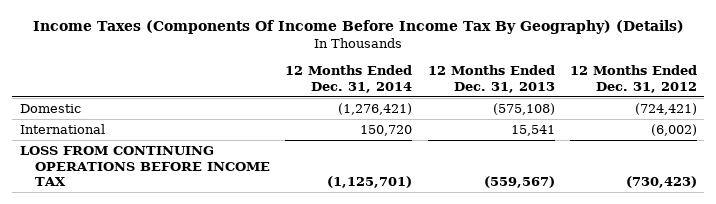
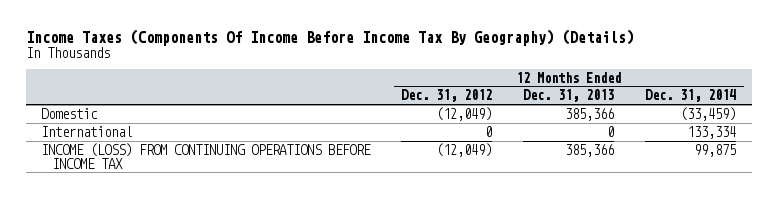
[338,103,413,116] (1,276,421) -> [680,106,737,121] (33,459)
[492,103,555,116] (575,108) -> [565,107,615,121] 385,366
[634,103,697,116] (724,421) -> [436,106,493,121] (12,049)
[360,125,413,137] 150,720 -> [687,125,737,139] 133,334
[510,125,555,137] 15,541 -> [607,125,615,137] 0
[650,124,697,137] (6,002) -> [485,125,493,137] 0
[19,146,271,187] LOSS FROM CONTINUING OPERATIONS BEFORE INCOME TAX -> [41,142,372,169] INCOME (LOSS) FROM CONTINUING OPERATIONS BEFORE INCOME TAX
[327,176,413,189] (1,125,701) -> [694,143,737,157] 99,875
[483,176,555,189] (559,567) -> [565,143,615,157] 385,366
[625,176,697,189] (730,423) -> [436,142,493,157] (12,049)

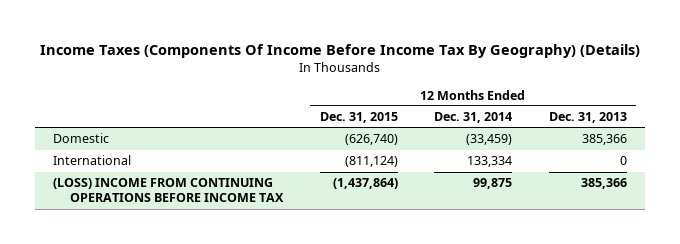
[401,89,493,103] Dec. 31, 2012 -> none
none -> [319,112,398,124] Dec. 31, 2015
[41,142,372,169] INCOME (LOSS) FROM CONTINUING OPERATIONS BEFORE INCOME TAX -> [53,178,284,203] (LOSS) INCOME FROM CONTINUING OPERATIONS BEFORE INCOME TAX

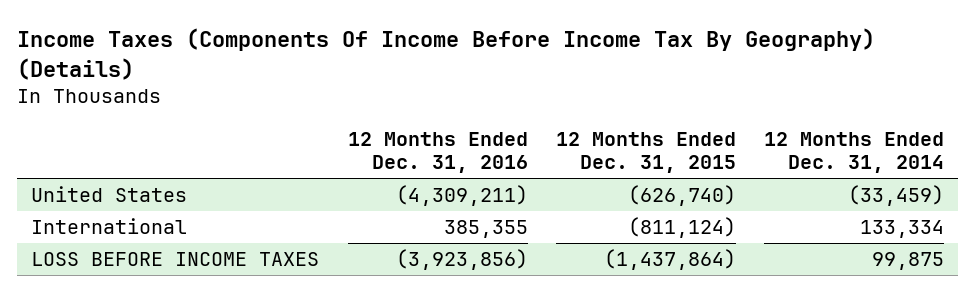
[548,112,627,124] Dec. 31, 2013 -> none
none -> [347,131,528,174] 12 Months Ended Dec. 31, 2016
[53,133,110,144] Domestic -> [31,185,188,202] United States
[53,178,284,203] (LOSS) INCOME FROM CONTINUING OPERATIONS BEFORE INCOME TAX -> [31,251,320,266] LOSS BEFORE INCOME TAXES

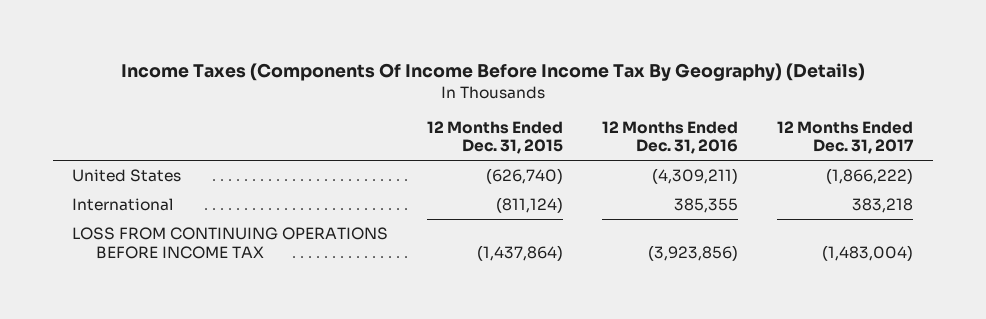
[764,131,945,174] 12 Months Ended Dec. 31, 2014 -> none
none -> [777,120,915,155] 12 Months Ended Dec. 31, 2017
[31,251,320,266] LOSS BEFORE INCOME TAXES -> [72,227,389,259] LOSS FROM CONTINUING OPERATIONS BEFORE INCOME TAX

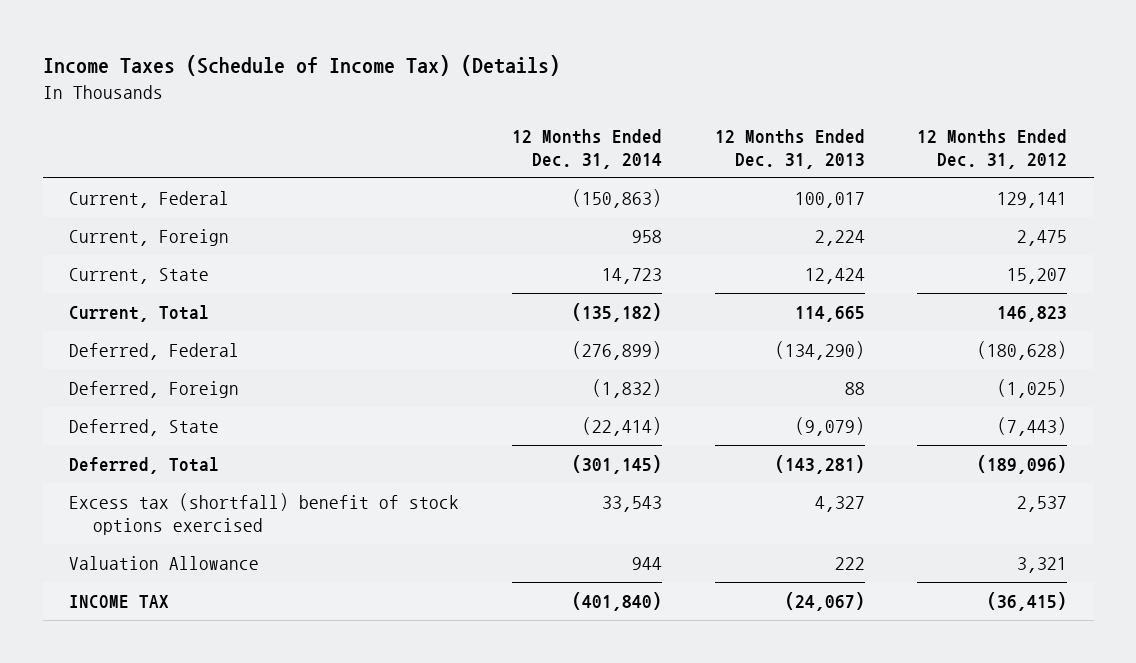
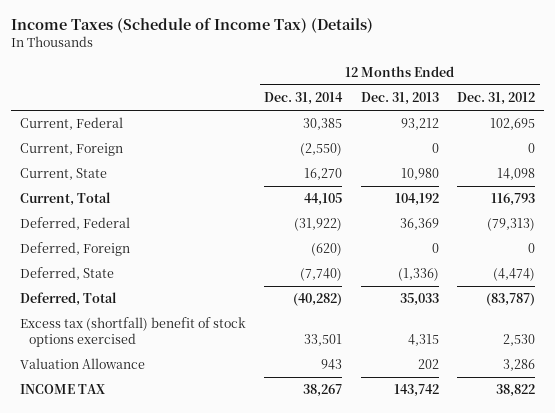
[571,188,662,208] (150,863) -> [303,118,343,131] 30,385
[794,191,865,208] 100,017 -> [400,118,439,131] 93,212
[997,191,1068,208] 129,141 -> [490,118,536,131] 102,695
[631,229,662,243] 958 -> [300,143,343,157] (2,550)
[814,229,865,246] 2,224 -> [431,143,439,154] 0
[1017,229,1068,246] 2,475 -> [528,143,536,154] 0
[601,267,662,284] 14,723 -> [304,168,343,181] 16,270
[804,267,865,284] 12,424 -> [400,168,439,181] 10,980
[1007,267,1068,284] 15,207 -> [497,168,536,181] 14,098
[571,302,662,322] (135,182) -> [304,193,343,207] 44,105
[794,305,865,322] 114,665 -> [394,193,439,207] 104,192
[997,305,1068,322] 146,823 -> [491,193,536,207] 116,793
[571,340,662,360] (276,899) -> [294,218,343,232] (31,922)
[774,340,865,360] (134,290) -> [399,218,439,231] 36,369
[977,340,1068,360] (180,628) -> [487,218,536,232] (79,313)
[591,378,662,398] (1,832) -> [311,243,343,257] (620)
[844,381,865,395] 88 -> [431,243,439,254] 0
[997,378,1068,398] (1,025) -> [528,243,536,254] 0
[581,416,662,436] (22,414) -> [300,268,343,282] (7,740)
[794,416,865,436] (9,079) -> [397,268,439,282] (1,336)
[997,416,1068,436] (7,443) -> [493,268,536,282] (4,474)
[571,454,662,474] (301,145) -> [293,293,343,307] (40,282)
[774,454,865,474] (143,281) -> [399,293,439,307] 35,033
[977,454,1068,474] (189,096) -> [486,293,536,307] (83,787)
[601,495,662,512] 33,543 -> [304,333,343,346] 33,501
[814,495,865,512] 4,327 -> [407,333,439,346] 4,315
[1017,495,1068,512] 2,537 -> [503,333,536,346] 2,530
[631,556,662,570] 944 -> [321,359,343,371] 943
[834,556,865,570] 222 -> [417,359,439,370] 202
[1017,556,1068,573] 3,321 -> [503,359,536,372] 3,286
[571,591,662,611] (401,840) -> [303,384,343,398] 38,267
[784,591,865,611] (24,067) -> [393,384,439,398] 143,742
[987,591,1068,611] (36,415) -> [496,384,536,398] 38,822

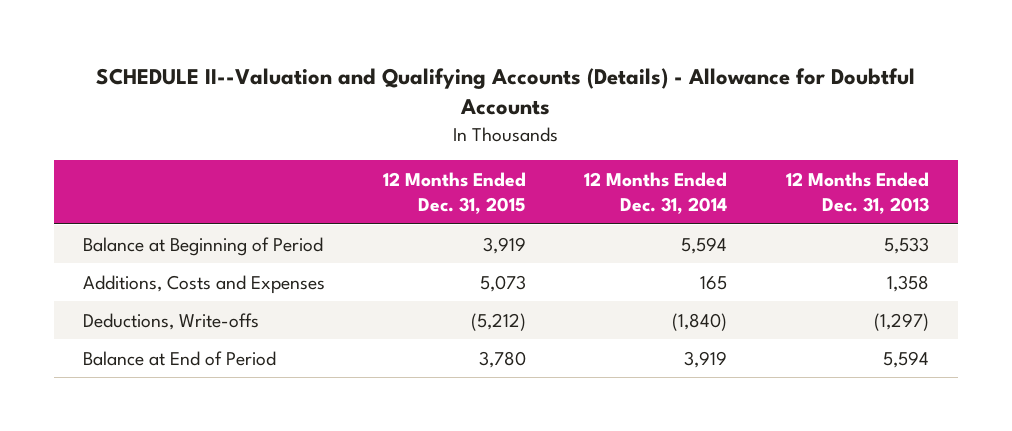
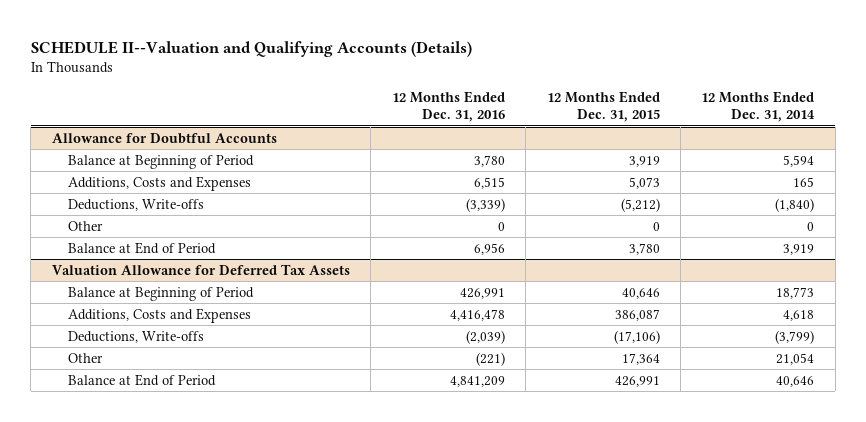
[95,67,915,116] SCHEDULE II--Valuation and Qualifying Accounts (Details) - Allowance for Doubtful Accounts -> [30,40,472,57] SCHEDULE II--Valuation and Qualifying Accounts (Details)
[785,172,929,214] 12 Months Ended Dec. 31, 2013 -> none
none -> [391,90,505,123] 12 Months Ended Dec. 31, 2016
none -> [51,132,277,144] Allowance for Doubtful Accounts
none -> [68,220,104,231] Other
none -> [51,263,350,275] Valuation Allowance for Deferred Tax Assets
none -> [68,286,255,301] Balance at Beginning of Period
none -> [68,307,252,323] Additions, Costs and Expenses
none -> [68,330,205,343] Deductions, Write-offs
none -> [68,352,104,363] Other
none -> [68,373,217,386] Balance at End of Period

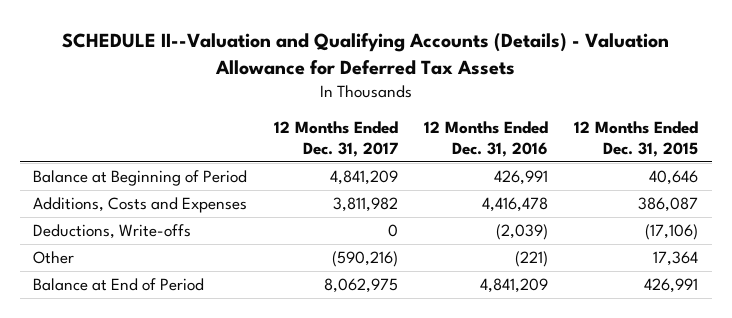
[30,40,472,57] SCHEDULE II--Valuation and Qualifying Accounts (Details) -> [61,33,669,75] SCHEDULE II--Valuation and Qualifying Accounts (Details) - Valuation Allowance for Deferred Tax Assets
[701,90,816,123] 12 Months Ended Dec. 31, 2014 -> none
none -> [273,121,398,158] 12 Months Ended Dec. 31, 2017
[51,132,277,144] Allowance for Doubtful Accounts -> none
[68,154,255,169] Balance at Beginning of Period -> none
[68,175,252,191] Additions, Costs and Expenses -> none
[68,198,205,211] Deductions, Write-offs -> none
[68,220,104,231] Other -> none
[68,241,217,254] Balance at End of Period -> none
[51,263,350,275] Valuation Allowance for Deferred Tax Assets -> none

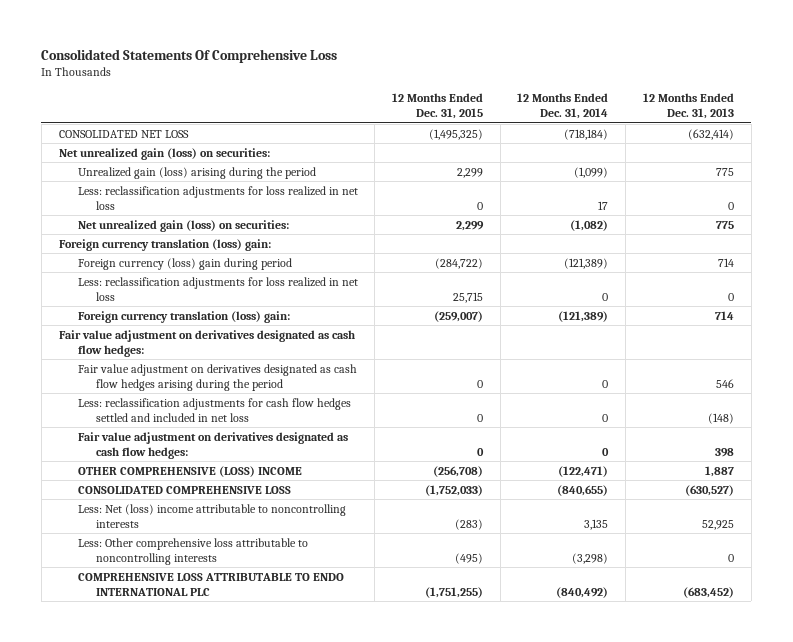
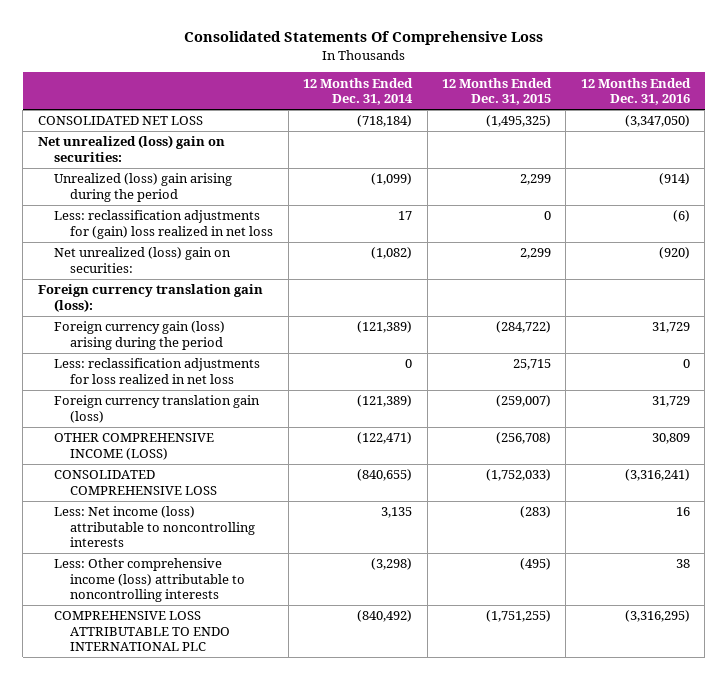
[642,92,734,120] 12 Months Ended Dec. 31, 2013 -> none
none -> [580,77,691,106] 12 Months Ended Dec. 31, 2016
[58,147,270,160] Net unrealized gain (loss) on securities: -> [37,135,225,162] Net unrealized (loss) gain on securities:
[77,166,316,179] Unrealized gain (loss) arising during the period -> [53,173,232,202] Unrealized (loss) gain arising during the period
[77,185,358,210] Less: reclassification adjustments for loss realized in net loss -> [53,210,274,239] Less: reclassification adjustments for (gain) loss realized in net loss
[77,219,289,232] Net unrealized gain (loss) on securities: -> [53,247,231,273] Net unrealized (loss) gain on securities:
[58,238,271,251] Foreign currency translation (loss) gain: -> [37,284,263,312] Foreign currency translation gain (loss):
[77,257,292,270] Foreign currency (loss) gain during period -> [53,321,225,350] Foreign currency gain (loss) arising during the period
[58,329,355,357] Fair value adjustment on derivatives designated as cash flow hedges: -> none
[77,363,357,391] Fair value adjustment on derivatives designated as cash flow hedges arising during the period -> none
[77,397,351,422] Less: reclassification adjustments for cash flow hedges settled and included in net loss -> none
[77,431,348,459] Fair value adjustment on derivatives designated as cash flow hedges: -> none
[77,310,290,323] Foreign currency translation (loss) gain: -> [53,395,260,423] Foreign currency translation gain (loss)
[77,465,302,477] OTHER COMPREHENSIVE (LOSS) INCOME -> [53,433,214,460] OTHER COMPREHENSIVE INCOME (LOSS)
[77,503,346,528] Less: Net (loss) income attributable to noncontrolling interests -> [53,506,256,548] Less: Net income (loss) attributable to noncontrolling interests
[77,537,308,565] Less: Other comprehensive loss attributable to noncontrolling interests -> [53,558,246,603] Less: Other comprehensive income (loss) attributable to noncontrolling interests

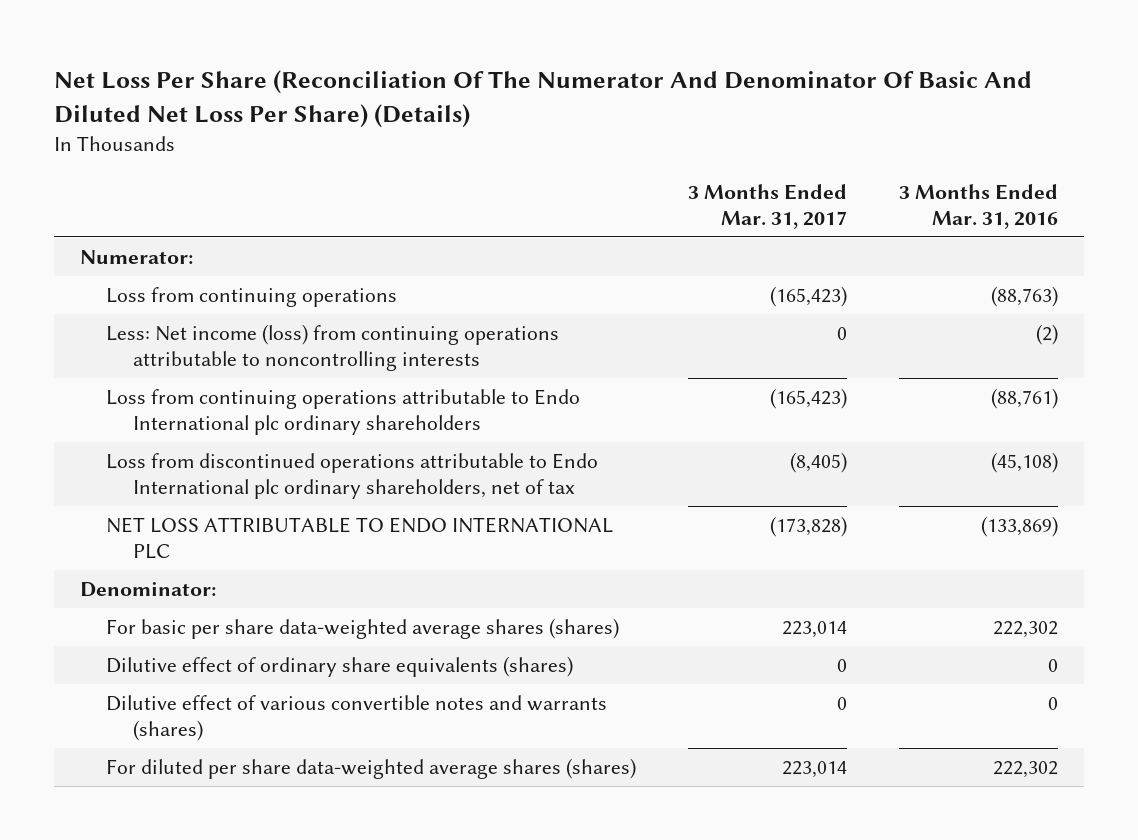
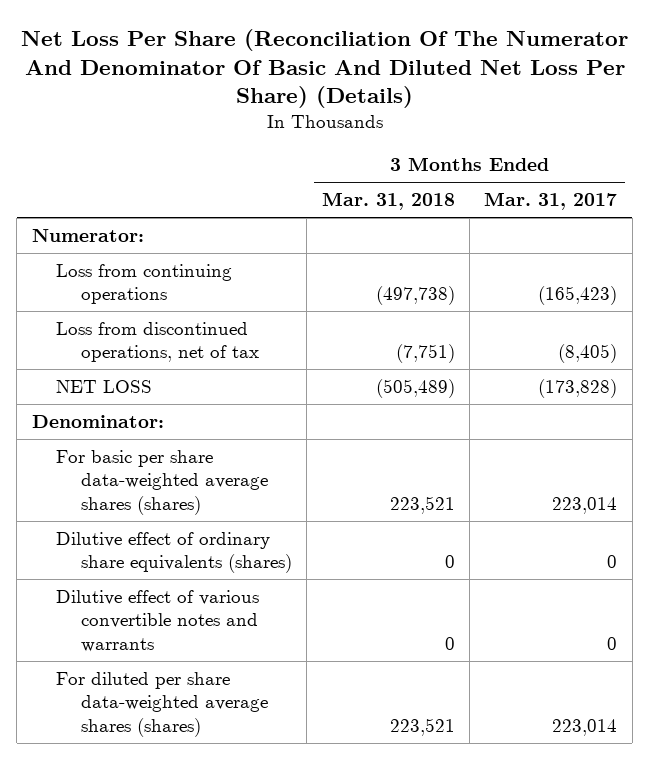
[899,183,1059,229] 3 Months Ended Mar. 31, 2016 -> none
none -> [321,192,455,211] Mar. 31, 2018
[106,324,560,372] Less: Net income (loss) from continuing operations attributable to noncontrolling interests -> none
[106,389,581,436] Loss from continuing operations attributable to Endo International plc ordinary shareholders -> none
[106,453,599,500] Loss from discontinued operations attributable to Endo International plc ordinary shareholders, net of tax -> [56,321,260,363] Loss from discontinued operations, net of tax
[106,517,614,560] NET LOSS ATTRIBUTABLE TO ENDO INTERNATIONAL PLC -> [56,379,153,393] NET LOSS
[106,695,608,742] Dilutive effect of various convertible notes and warrants (shares) -> [56,589,260,652] Dilutive effect of various convertible notes and warrants

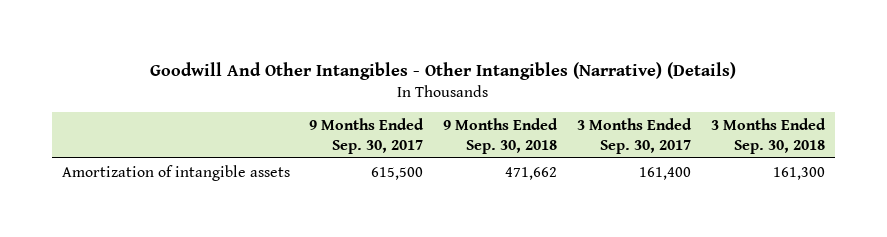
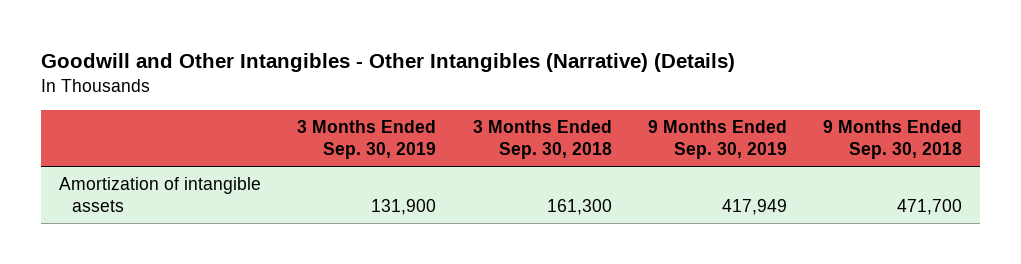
[150,61,737,80] Goodwill And Other Intangibles - Other Intangibles (Narrative) (Details) -> [40,53,735,73] Goodwill and Other Intangibles - Other Intangibles (Narrative) (Details)
[309,118,425,154] 9 Months Ended Sep. 30, 2017 -> none
[577,118,693,154] 3 Months Ended Sep. 30, 2017 -> none
none -> [297,120,437,159] 3 Months Ended Sep. 30, 2019
none -> [647,120,787,159] 9 Months Ended Sep. 30, 2019
[505,166,558,180] 471,662 -> [897,199,963,216] 471,700

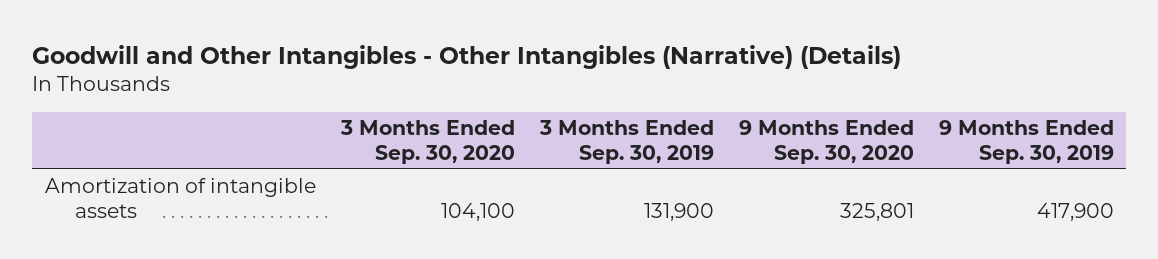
[472,120,612,159] 3 Months Ended Sep. 30, 2018 -> none
[823,120,963,159] 9 Months Ended Sep. 30, 2018 -> none
none -> [339,119,515,164] 3 Months Ended Sep. 30, 2020
none -> [738,119,914,164] 9 Months Ended Sep. 30, 2020
[721,199,787,216] 417,949 -> [1036,203,1114,222] 417,900

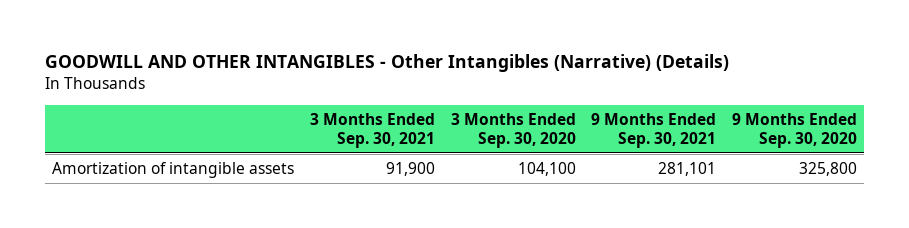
[32,44,902,69] Goodwill and Other Intangibles - Other Intangibles (Narrative) (Details) -> [44,54,729,73] GOODWILL AND OTHER INTANGIBLES - Other Intangibles (Narrative) (Details)
[538,119,714,164] 3 Months Ended Sep. 30, 2019 -> none
[938,119,1114,164] 9 Months Ended Sep. 30, 2019 -> none
none -> [309,112,435,148] 3 Months Ended Sep. 30, 2021
none -> [591,112,717,148] 9 Months Ended Sep. 30, 2021
[839,203,914,222] 325,801 -> [798,162,857,177] 325,800

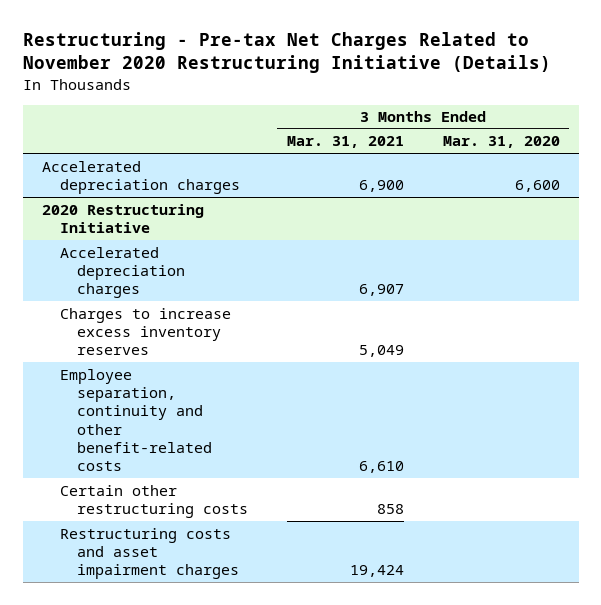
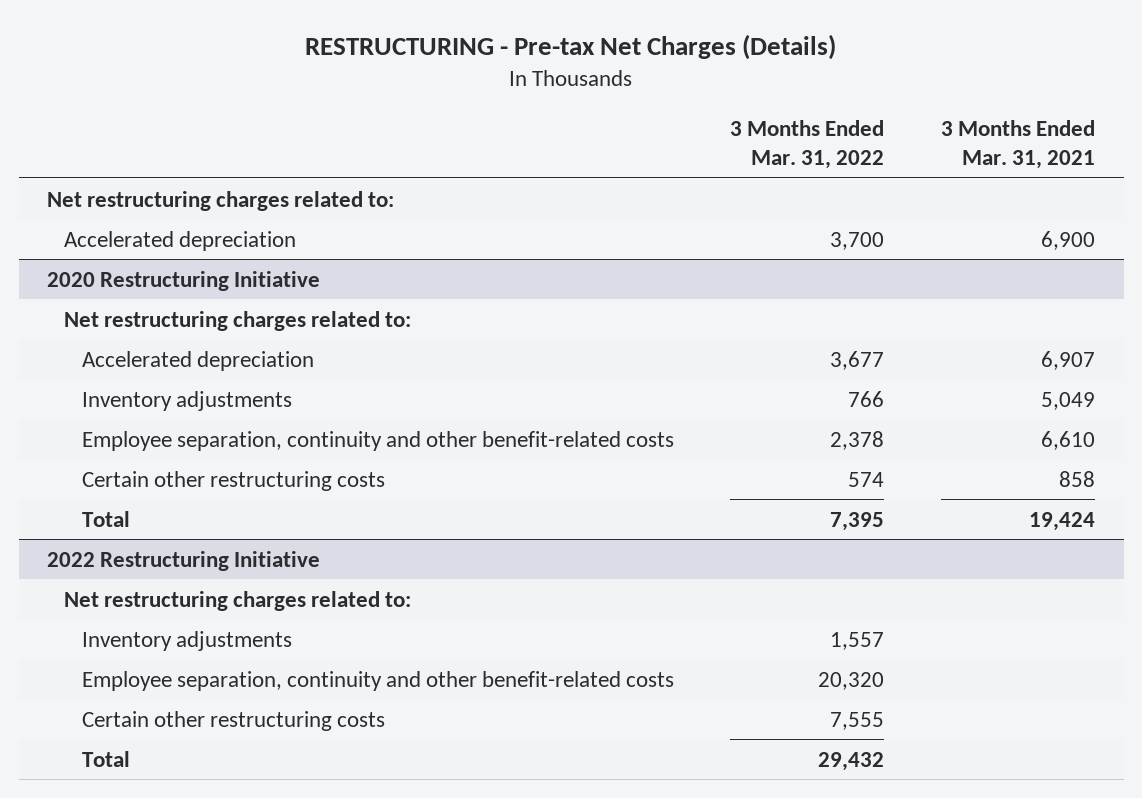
[22,31,551,74] Restructuring - Pre-tax Net Charges Related to November 2020 Restructuring Initiative (Details) -> [305,33,837,60] RESTRUCTURING - Pre-tax Net Charges (Details)
[442,136,560,149] Mar. 31, 2020 -> none
none -> [730,120,885,170] 3 Months Ended Mar. 31, 2022
none -> [47,190,395,211] Net restructuring charges related to:
[41,160,240,194] Accelerated depreciation charges -> [64,230,297,251] Accelerated depreciation
none -> [64,310,412,331] Net restructuring charges related to:
[59,246,186,299] Accelerated depreciation charges -> [81,350,314,371] Accelerated depreciation
[59,307,231,356] Charges to increase excess inventory reserves -> [81,390,292,411] Inventory adjustments
[59,527,240,580] Restructuring costs and asset impairment charges -> [81,510,130,527] Total
none -> [47,550,321,571] 2022 Restructuring Initiative
none -> [64,590,412,611] Net restructuring charges related to:
none -> [81,630,292,651] Inventory adjustments
none -> [81,670,674,691] Employee separation, continuity and other benefit-related costs
none -> [81,710,385,731] Certain other restructuring costs
none -> [81,750,130,767] Total

